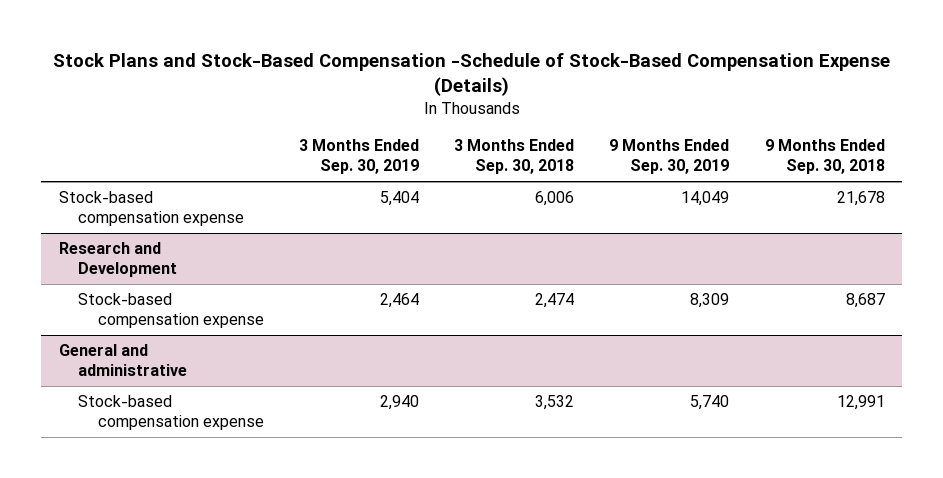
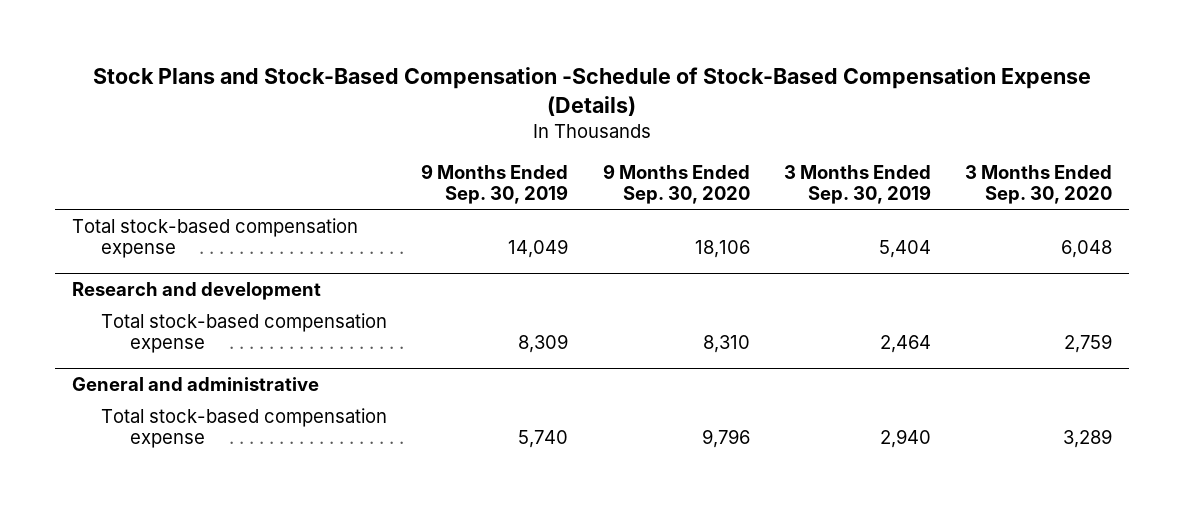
[454,139,575,175] 3 Months Ended Sep. 30, 2018 -> none
[764,139,885,175] 9 Months Ended Sep. 30, 2018 -> none
none -> [602,163,750,205] 9 Months Ended Sep. 30, 2020
none -> [965,164,1113,205] 3 Months Ended Sep. 30, 2020
[58,191,245,227] Stock-based compensation expense -> [71,217,358,259] Total stock-based compensation expense
[58,242,178,278] Research and Development -> [71,282,321,301] Research and development
[78,293,264,329] Stock-based compensation expense -> [101,312,388,354] Total stock-based compensation expense
[78,395,264,431] Stock-based compensation expense -> [101,407,388,449] Total stock-based compensation expense

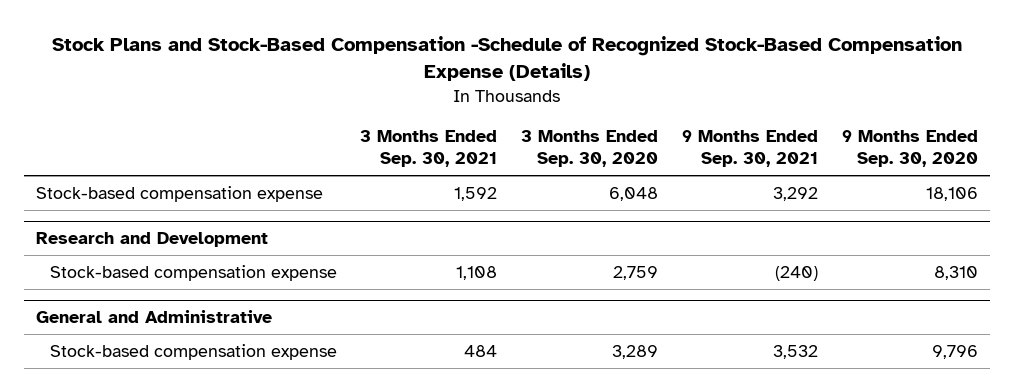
[93,66,1092,116] Stock Plans and Stock-Based Compensation -Schedule of Stock-Based Compensation Expense (Details) -> [51,35,962,82] Stock Plans and Stock-Based Compensation -Schedule of Recognized Stock-Based Compensation Expense (Details)
[421,163,569,205] 9 Months Ended Sep. 30, 2019 -> none
[783,164,931,205] 3 Months Ended Sep. 30, 2019 -> none
none -> [360,130,498,168] 3 Months Ended Sep. 30, 2021
none -> [682,130,819,168] 9 Months Ended Sep. 30, 2021
[71,217,358,259] Total stock-based compensation expense -> [35,185,323,202] Stock-based compensation expense
[71,282,321,301] Research and development -> [35,231,268,247] Research and Development
[101,312,388,354] Total stock-based compensation expense -> [49,264,337,281] Stock-based compensation expense
[71,377,319,392] General and administrative -> [35,309,272,323] General and Administrative
[101,407,388,449] Total stock-based compensation expense -> [49,343,337,360] Stock-based compensation expense

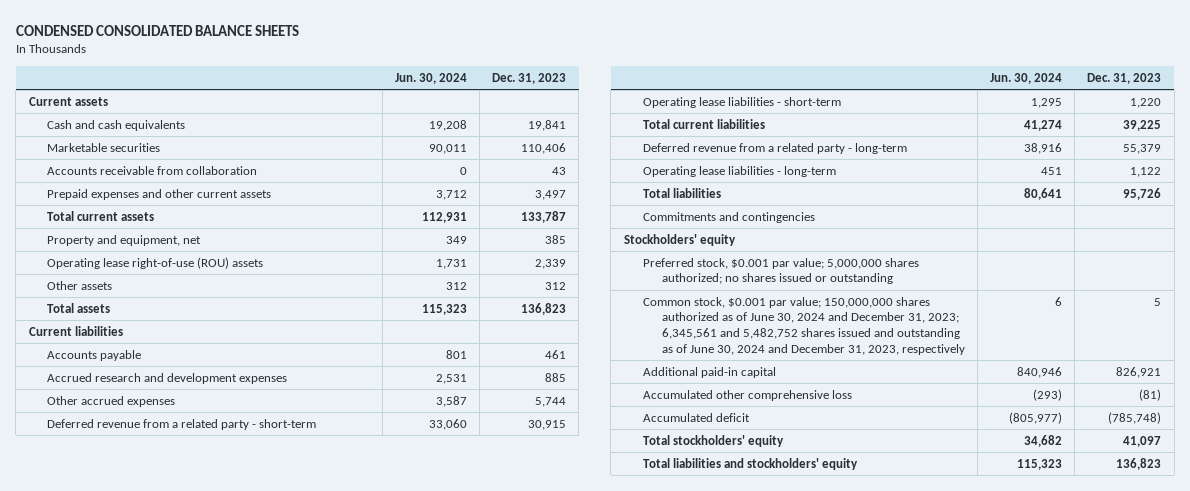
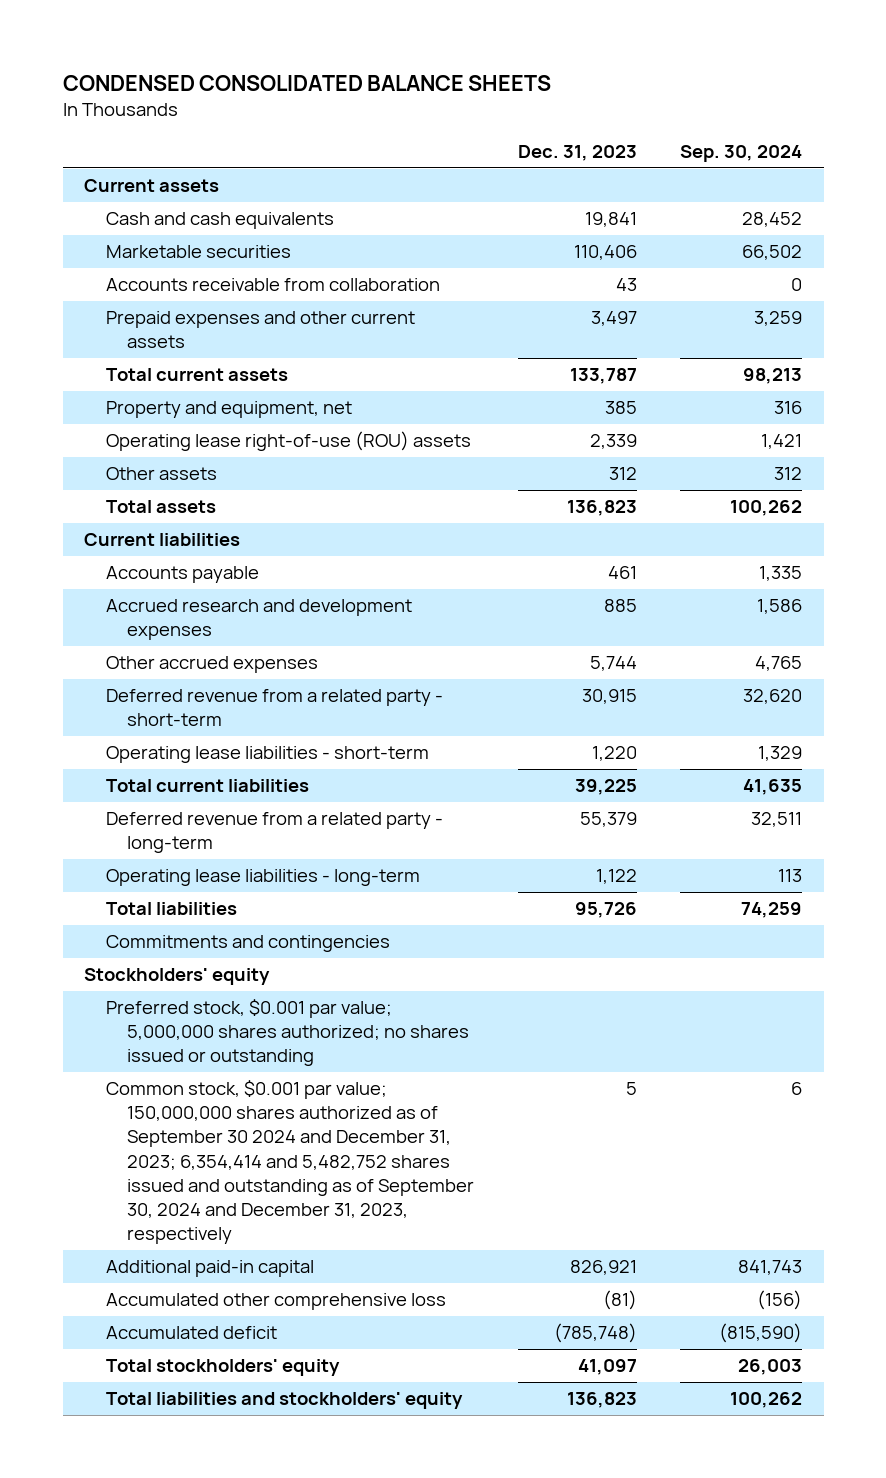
[394,72,467,84] Jun. 30, 2024 -> none
none -> [679,145,802,163] Sep. 30, 2024
[642,296,965,355] Common stock, $0.001 par value; 150,000,000 shares authorized as of June 30, 2024 and December 31, 2023; 6,345,561 and 5,482,752 shares issued and outstanding as of June 30, 2024 and December 31, 2023, respectively -> [105,1080,475,1245] Common stock, $0.001 par value; 150,000,000 shares authorized as of September 30 2024 and December 31, 2023; 6,354,414 and 5,482,752 shares issued and outstanding as of September 30, 2024 and December 31, 2023, respectively

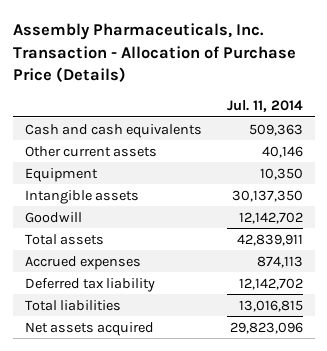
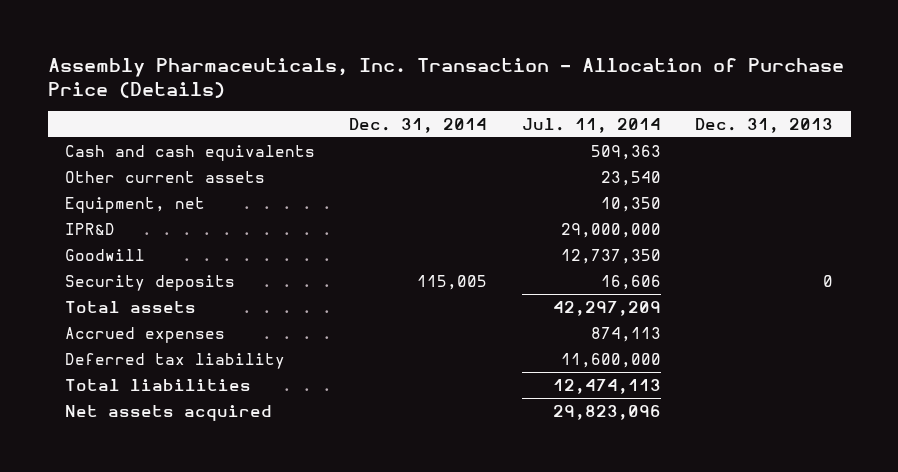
none -> [349,117,488,133] Dec. 31, 2014
none -> [695,117,834,133] Dec. 31, 2013
[24,189,139,204] Intangible assets -> none
[261,145,303,158] 40,146 -> [600,170,661,186] 23,540
[24,167,98,182] Equipment -> [64,196,205,213] Equipment, net
none -> [64,222,115,235] IPR&D
[238,211,303,224] 12,142,702 -> [560,248,661,264] 12,737,350
none -> [64,274,235,291] Security deposits
[236,233,303,246] 42,839,911 -> [552,300,661,316] 42,297,209
[238,277,303,290] 12,142,702 -> [560,352,661,368] 11,600,000
[238,299,303,312] 13,016,815 -> [552,378,661,394] 12,474,113

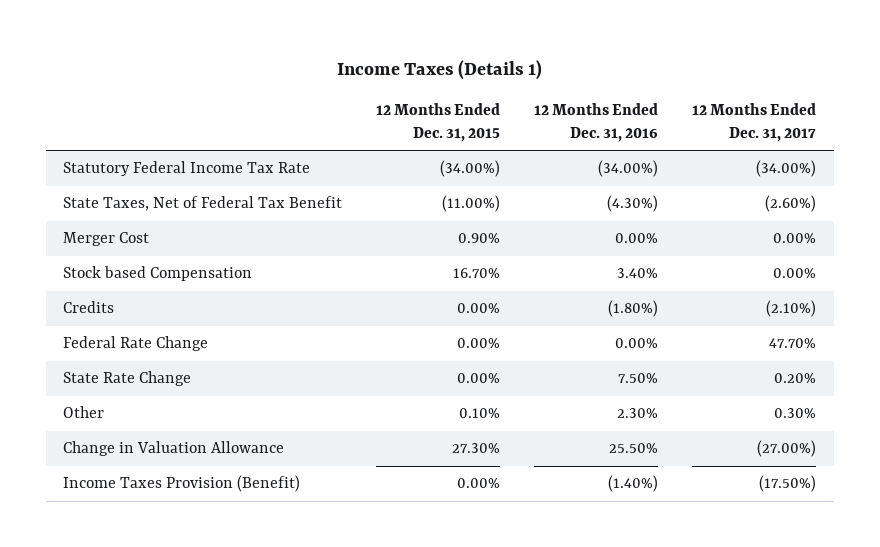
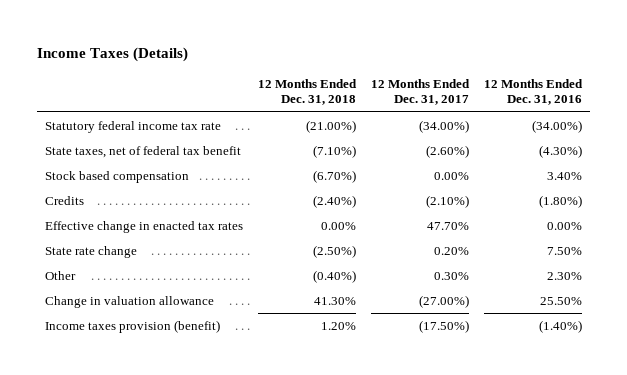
[336,59,542,80] Income Taxes (Details 1) -> [37,46,189,62] Income Taxes (Details)
[376,103,501,143] 12 Months Ended Dec. 31, 2015 -> none
none -> [257,78,357,106] 12 Months Ended Dec. 31, 2018
[63,232,150,247] Merger Cost -> none
[63,161,311,177] Statutory Federal Income Tax Rate -> [44,120,221,133] Statutory federal income tax rate
[63,196,343,212] State Taxes, Net of Federal Tax Benefit -> [44,145,241,158] State taxes, net of federal tax benefit
[63,266,253,282] Stock based Compensation -> [44,170,189,183] Stock based compensation
[63,336,209,352] Federal Rate Change -> [44,220,243,233] Effective change in enacted tax rates
[63,371,192,387] State Rate Change -> [44,245,137,258] State rate change
[63,441,285,457] Change in Valuation Allowance -> [44,295,214,308] Change in valuation allowance
[63,475,301,493] Income Taxes Provision (Benefit) -> [44,319,220,333] Income taxes provision (benefit)

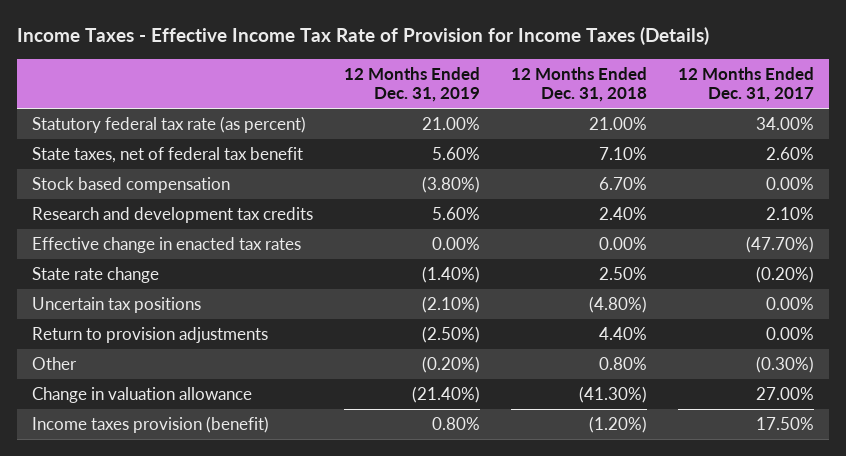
[37,46,189,62] Income Taxes (Details) -> [17,27,710,46] Income Taxes - Effective Income Tax Rate of Provision for Income Taxes (Details)
[484,78,584,106] 12 Months Ended Dec. 31, 2016 -> none
none -> [344,66,481,102] 12 Months Ended Dec. 31, 2019
[44,120,221,133] Statutory federal income tax rate -> [32,116,307,134] Statutory federal tax rate (as percent)
[305,119,356,133] (21.00%) -> [588,117,647,131] 21.00%
[419,119,470,133] (34.00%) -> [755,117,814,131] 34.00%
[312,144,356,158] (7.10%) -> [598,147,647,161] 7.10%
[426,144,470,158] (2.60%) -> [765,147,814,161] 2.60%
[312,169,356,183] (6.70%) -> [598,177,647,191] 6.70%
[44,195,84,205] Credits -> [32,207,314,224] Research and development tax credits
[312,194,356,208] (2.40%) -> [598,207,647,221] 2.40%
[426,194,470,208] (2.10%) -> [765,207,814,221] 2.10%
[427,221,470,230] 47.70% -> [745,236,814,254] (47.70%)
[312,244,356,258] (2.50%) -> [598,267,647,281] 2.50%
[434,246,470,255] 0.20% -> [755,266,814,284] (0.20%)
none -> [32,297,202,314] Uncertain tax positions
none -> [32,327,269,344] Return to provision adjustments
[312,269,356,283] (0.40%) -> [598,357,647,371] 0.80%
[434,271,470,280] 0.30% -> [755,356,814,374] (0.30%)
[313,296,356,305] 41.30% -> [578,386,647,404] (41.30%)
[419,294,470,308] (27.00%) -> [755,387,814,401] 27.00%
[320,321,356,330] 1.20% -> [588,416,647,434] (1.20%)
[419,319,470,333] (17.50%) -> [755,417,814,431] 17.50%

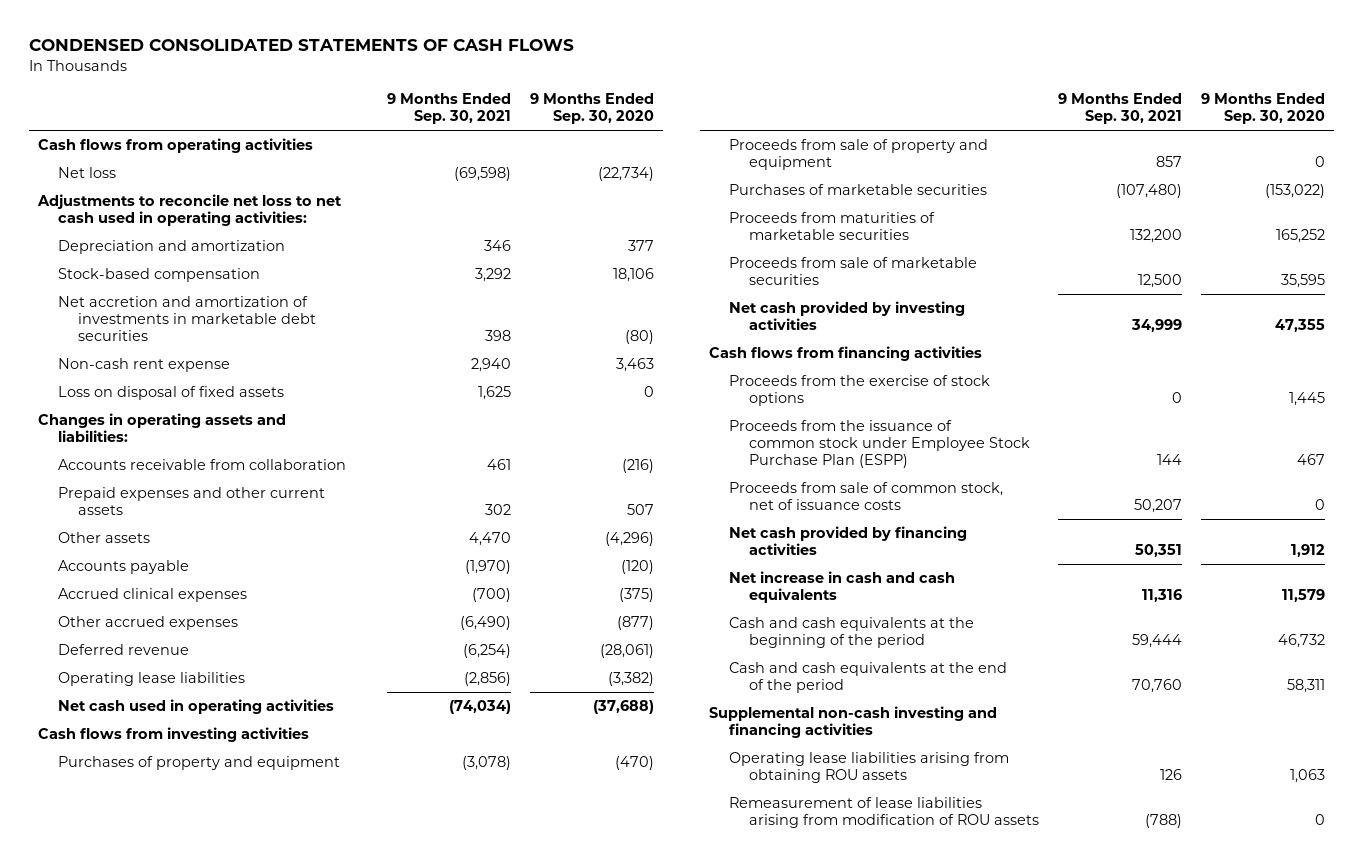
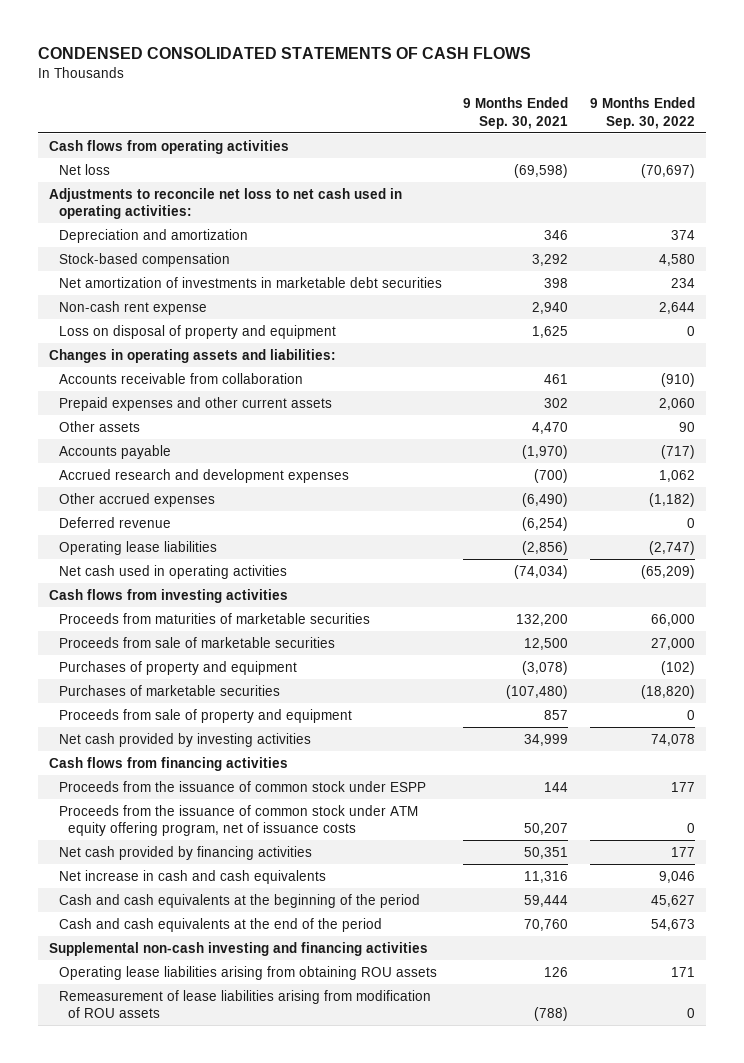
[529,93,654,125] 9 Months Ended Sep. 30, 2020 -> none
none -> [590,97,696,129] 9 Months Ended Sep. 30, 2022
[58,295,317,342] Net accretion and amortization of investments in marketable debt securities -> [58,276,442,288] Net amortization of investments in marketable debt securities
[58,385,285,400] Loss on disposal of fixed assets -> [58,324,336,339] Loss on disposal of property and equipment
[58,587,248,602] Accrued clinical expenses -> none
none -> [58,468,349,483] Accrued research and development expenses
[58,755,341,770] Purchases of property and equipment -> [58,660,297,675] Purchases of property and equipment
[729,183,988,195] Purchases of marketable securities -> [58,684,280,696] Purchases of marketable securities
[729,138,989,171] Proceeds from sale of property and equipment -> [58,708,352,723] Proceeds from sale of property and equipment
[729,374,991,407] Proceeds from the exercise of stock options -> none
[729,419,1031,469] Proceeds from the issuance of common stock under Employee Stock Purchase Plan (ESPP) -> [58,780,426,792] Proceeds from the issuance of common stock under ESPP
[729,481,1004,511] Proceeds from sale of common stock, net of issuance costs -> [58,804,418,836] Proceeds from the issuance of common stock under ATM equity offering program, net of issuance costs

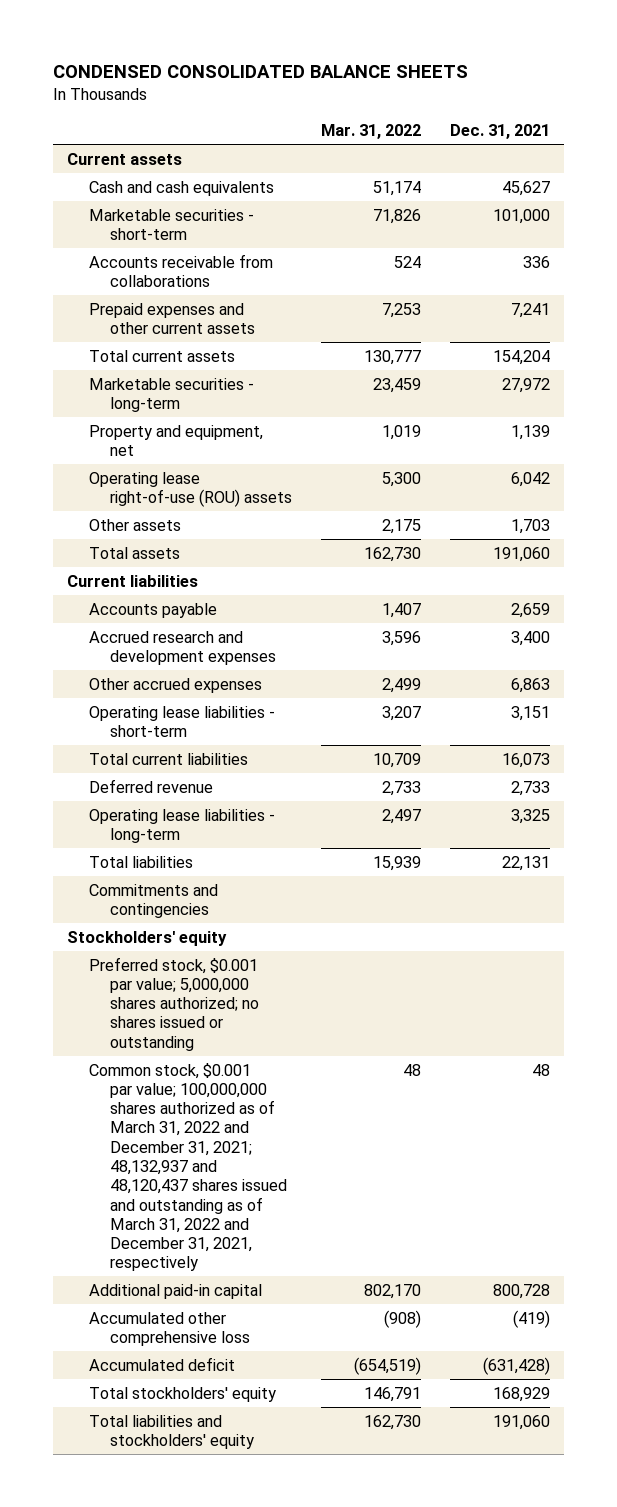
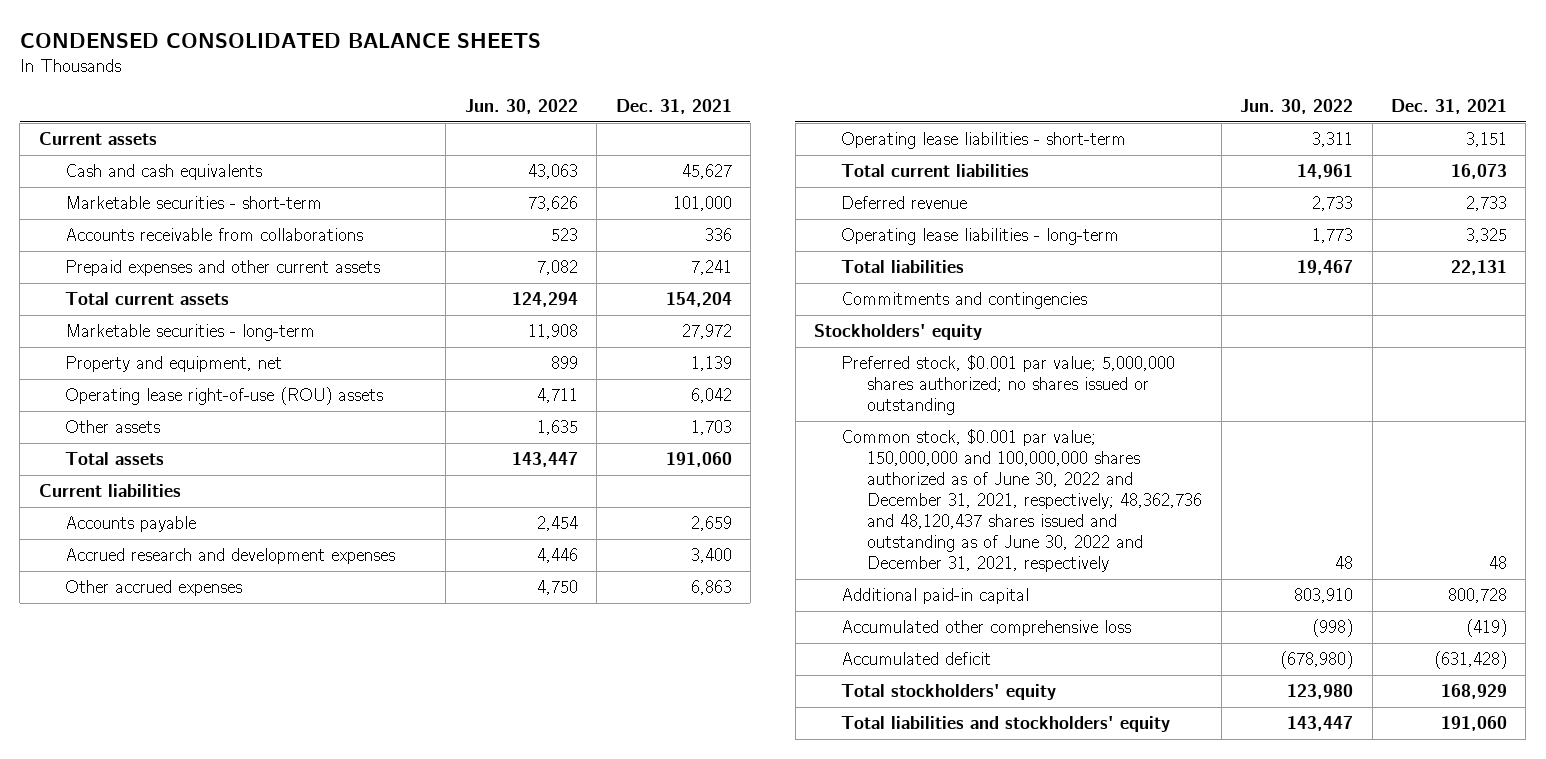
[320,124,421,140] Mar. 31, 2022 -> none
none -> [464,98,578,114] Jun. 30, 2022
[88,1062,288,1272] Common stock, $0.001 par value; 100,000,000 shares authorized as of March 31, 2022 and December 31, 2021; 48,132,937 and 48,120,437 shares issued and outstanding as of March 31, 2022 and December 31, 2021, respectively -> [840,429,1203,572] Common stock, $0.001 par value; 150,000,000 and 100,000,000 shares authorized as of June 30, 2022 and December 31, 2021, respectively; 48,362,736 and 48,120,437 shares issued and outstanding as of June 30, 2022 and December 31, 2021, respectively

